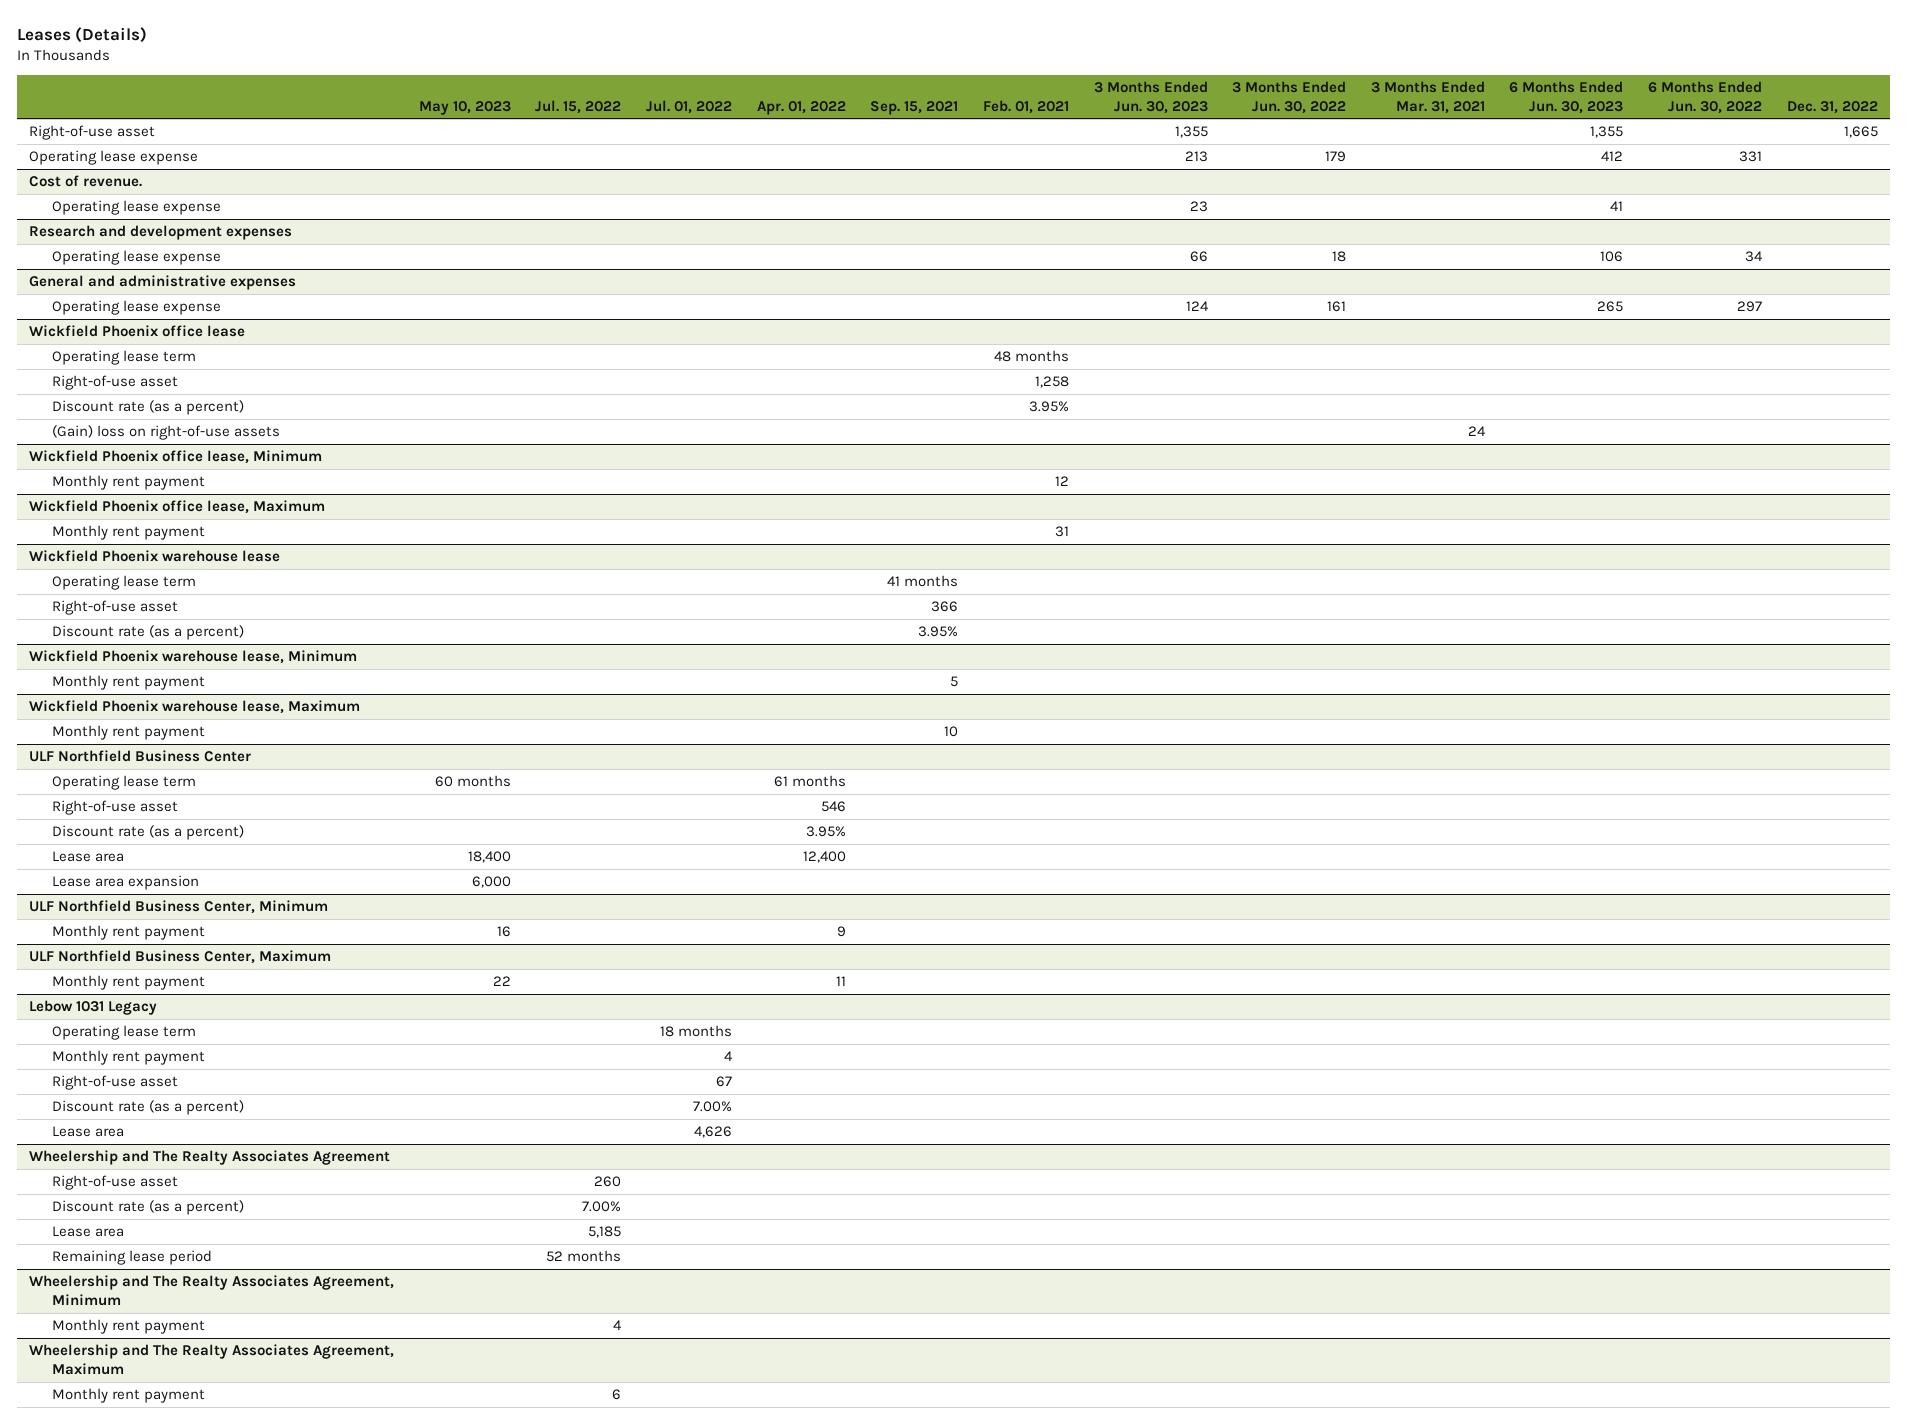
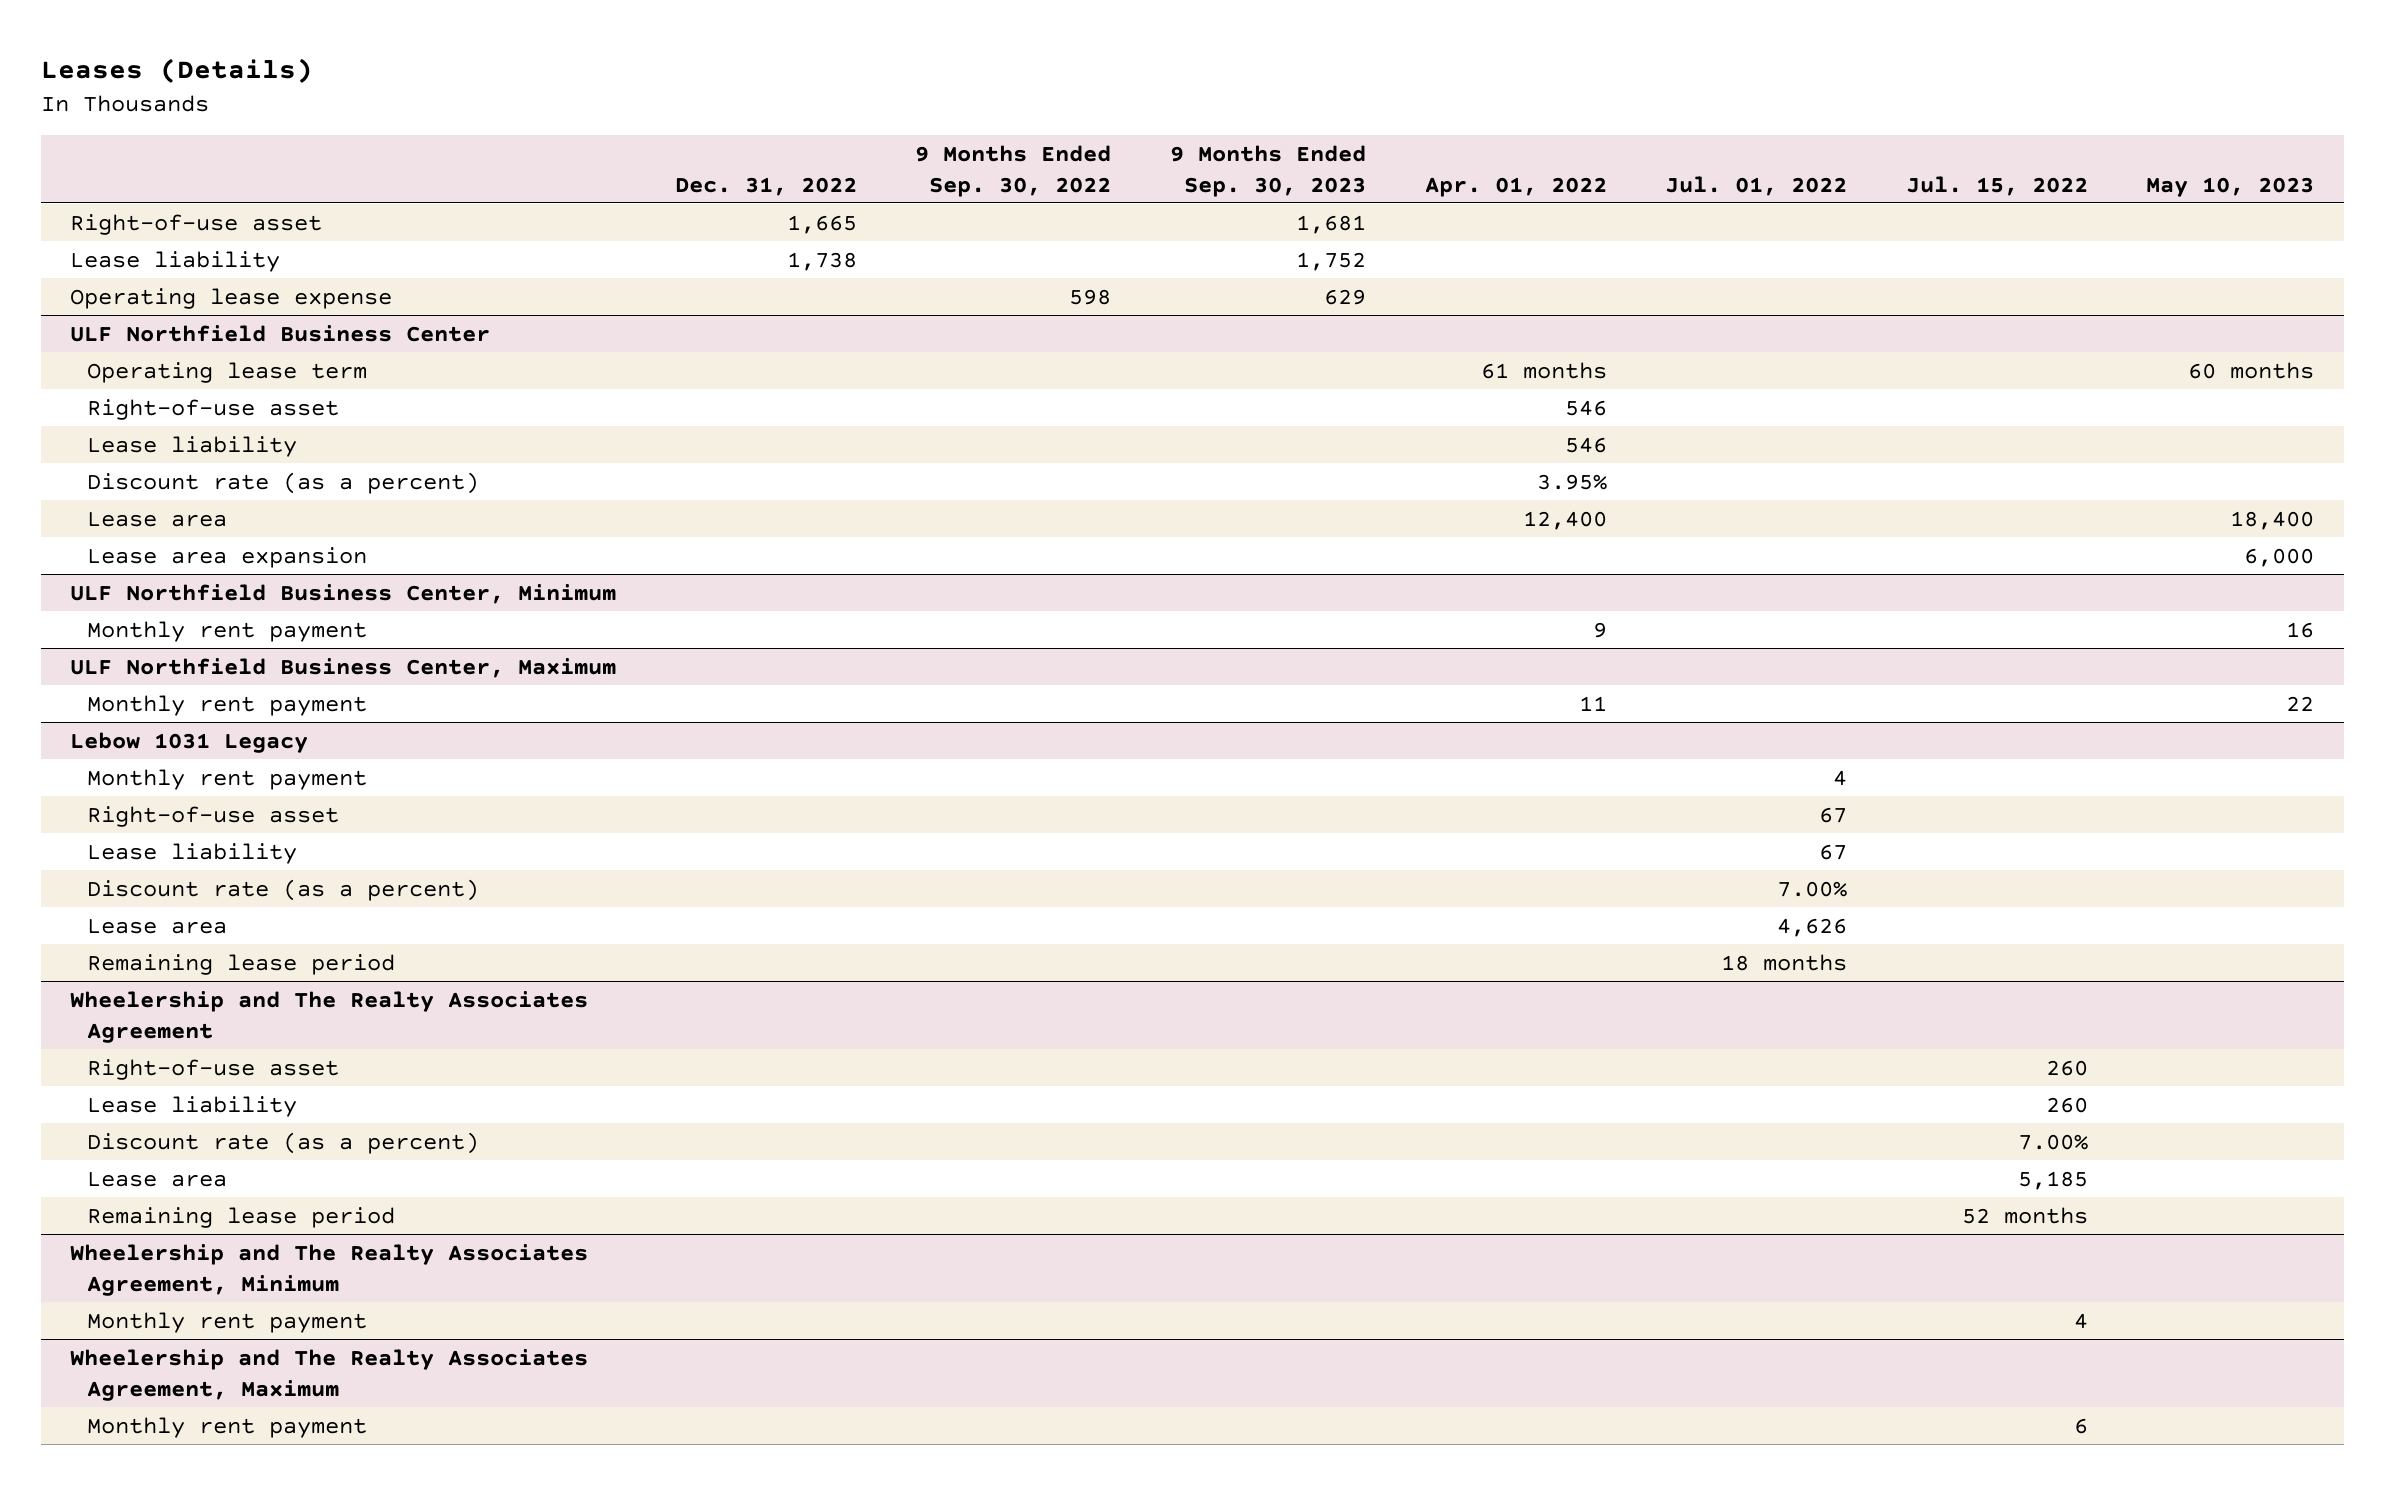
[870,100,959,115] Sep. 15, 2021 -> none
[982,99,1069,114] Feb. 01, 2021 -> none
[1093,80,1208,114] 3 Months Ended Jun. 30, 2023 -> none
[1232,80,1347,114] 3 Months Ended Jun. 30, 2022 -> none
[1370,80,1485,114] 3 Months Ended Mar. 31, 2021 -> none
[1509,80,1624,114] 6 Months Ended Jun. 30, 2023 -> none
[1648,80,1763,114] 6 Months Ended Jun. 30, 2022 -> none
none -> [915,144,1112,197] 9 Months Ended Sep. 30, 2022
none -> [1169,144,1366,197] 9 Months Ended Sep. 30, 2023
none -> [69,250,280,272] Lease liability
[29,174,143,187] Cost of revenue. -> none
[51,199,221,215] Operating lease expense -> none
[29,224,293,240] Research and development expenses -> none
[51,249,221,265] Operating lease expense -> none
[29,274,297,290] General and administrative expenses -> none
[51,299,221,315] Operating lease expense -> none
[29,324,246,337] Wickfield Phoenix office lease -> none
[51,349,196,365] Operating lease term -> none
[51,374,178,390] Right-of-use asset -> none
[51,399,244,415] Discount rate (as a percent) -> none
[51,424,280,440] (Gain) loss on right-of-use assets -> none
[29,449,323,464] Wickfield Phoenix office lease, Minimum -> none
[51,474,205,490] Monthly rent payment -> none
[29,499,326,514] Wickfield Phoenix office lease, Maximum -> none
[51,524,205,540] Monthly rent payment -> none
[29,549,281,562] Wickfield Phoenix warehouse lease -> none
[51,574,196,590] Operating lease term -> none
[51,599,178,615] Right-of-use asset -> none
[51,624,244,640] Discount rate (as a percent) -> none
[29,649,358,664] Wickfield Phoenix warehouse lease, Minimum -> none
[51,674,205,690] Monthly rent payment -> none
[29,699,361,714] Wickfield Phoenix warehouse lease, Maximum -> none
[51,724,205,740] Monthly rent payment -> none
none -> [87,435,298,457] Lease liability
[51,1024,196,1040] Operating lease term -> none
none -> [87,842,298,864] Lease liability
none -> [87,953,396,975] Remaining lease period
none -> [87,1095,298,1117] Lease liability

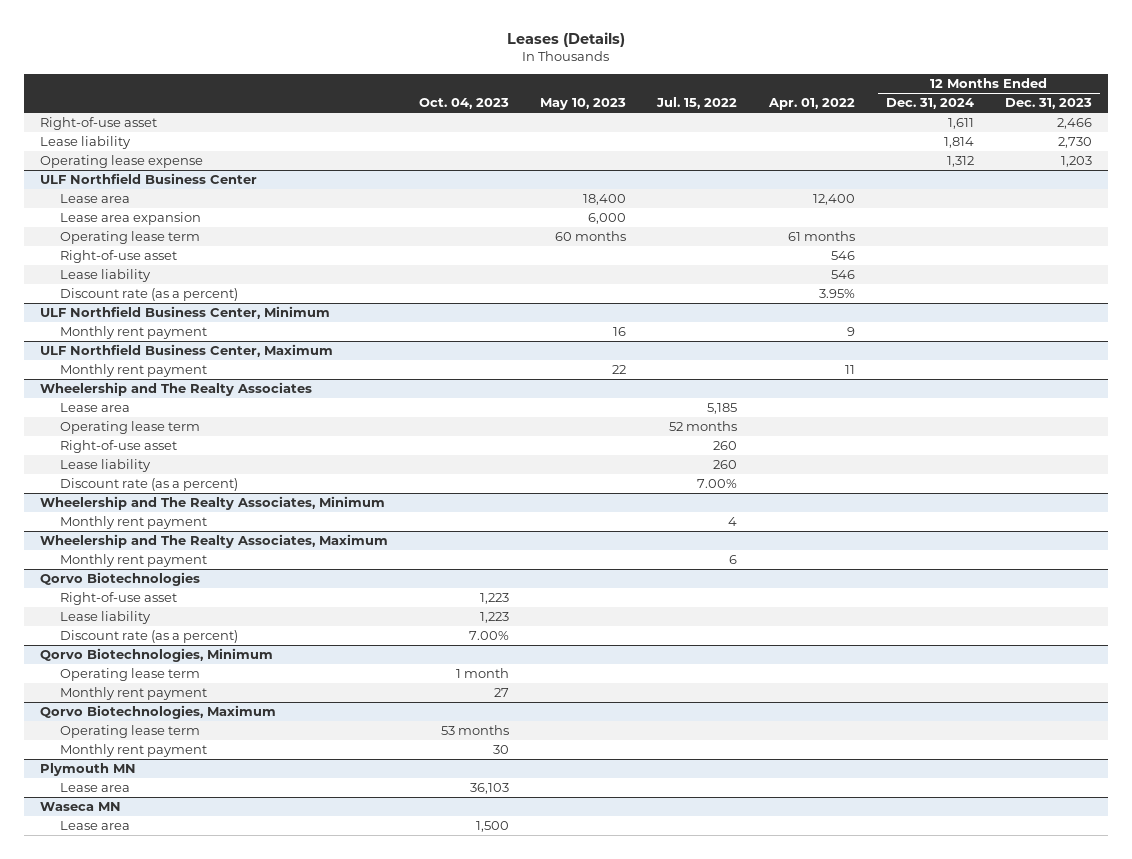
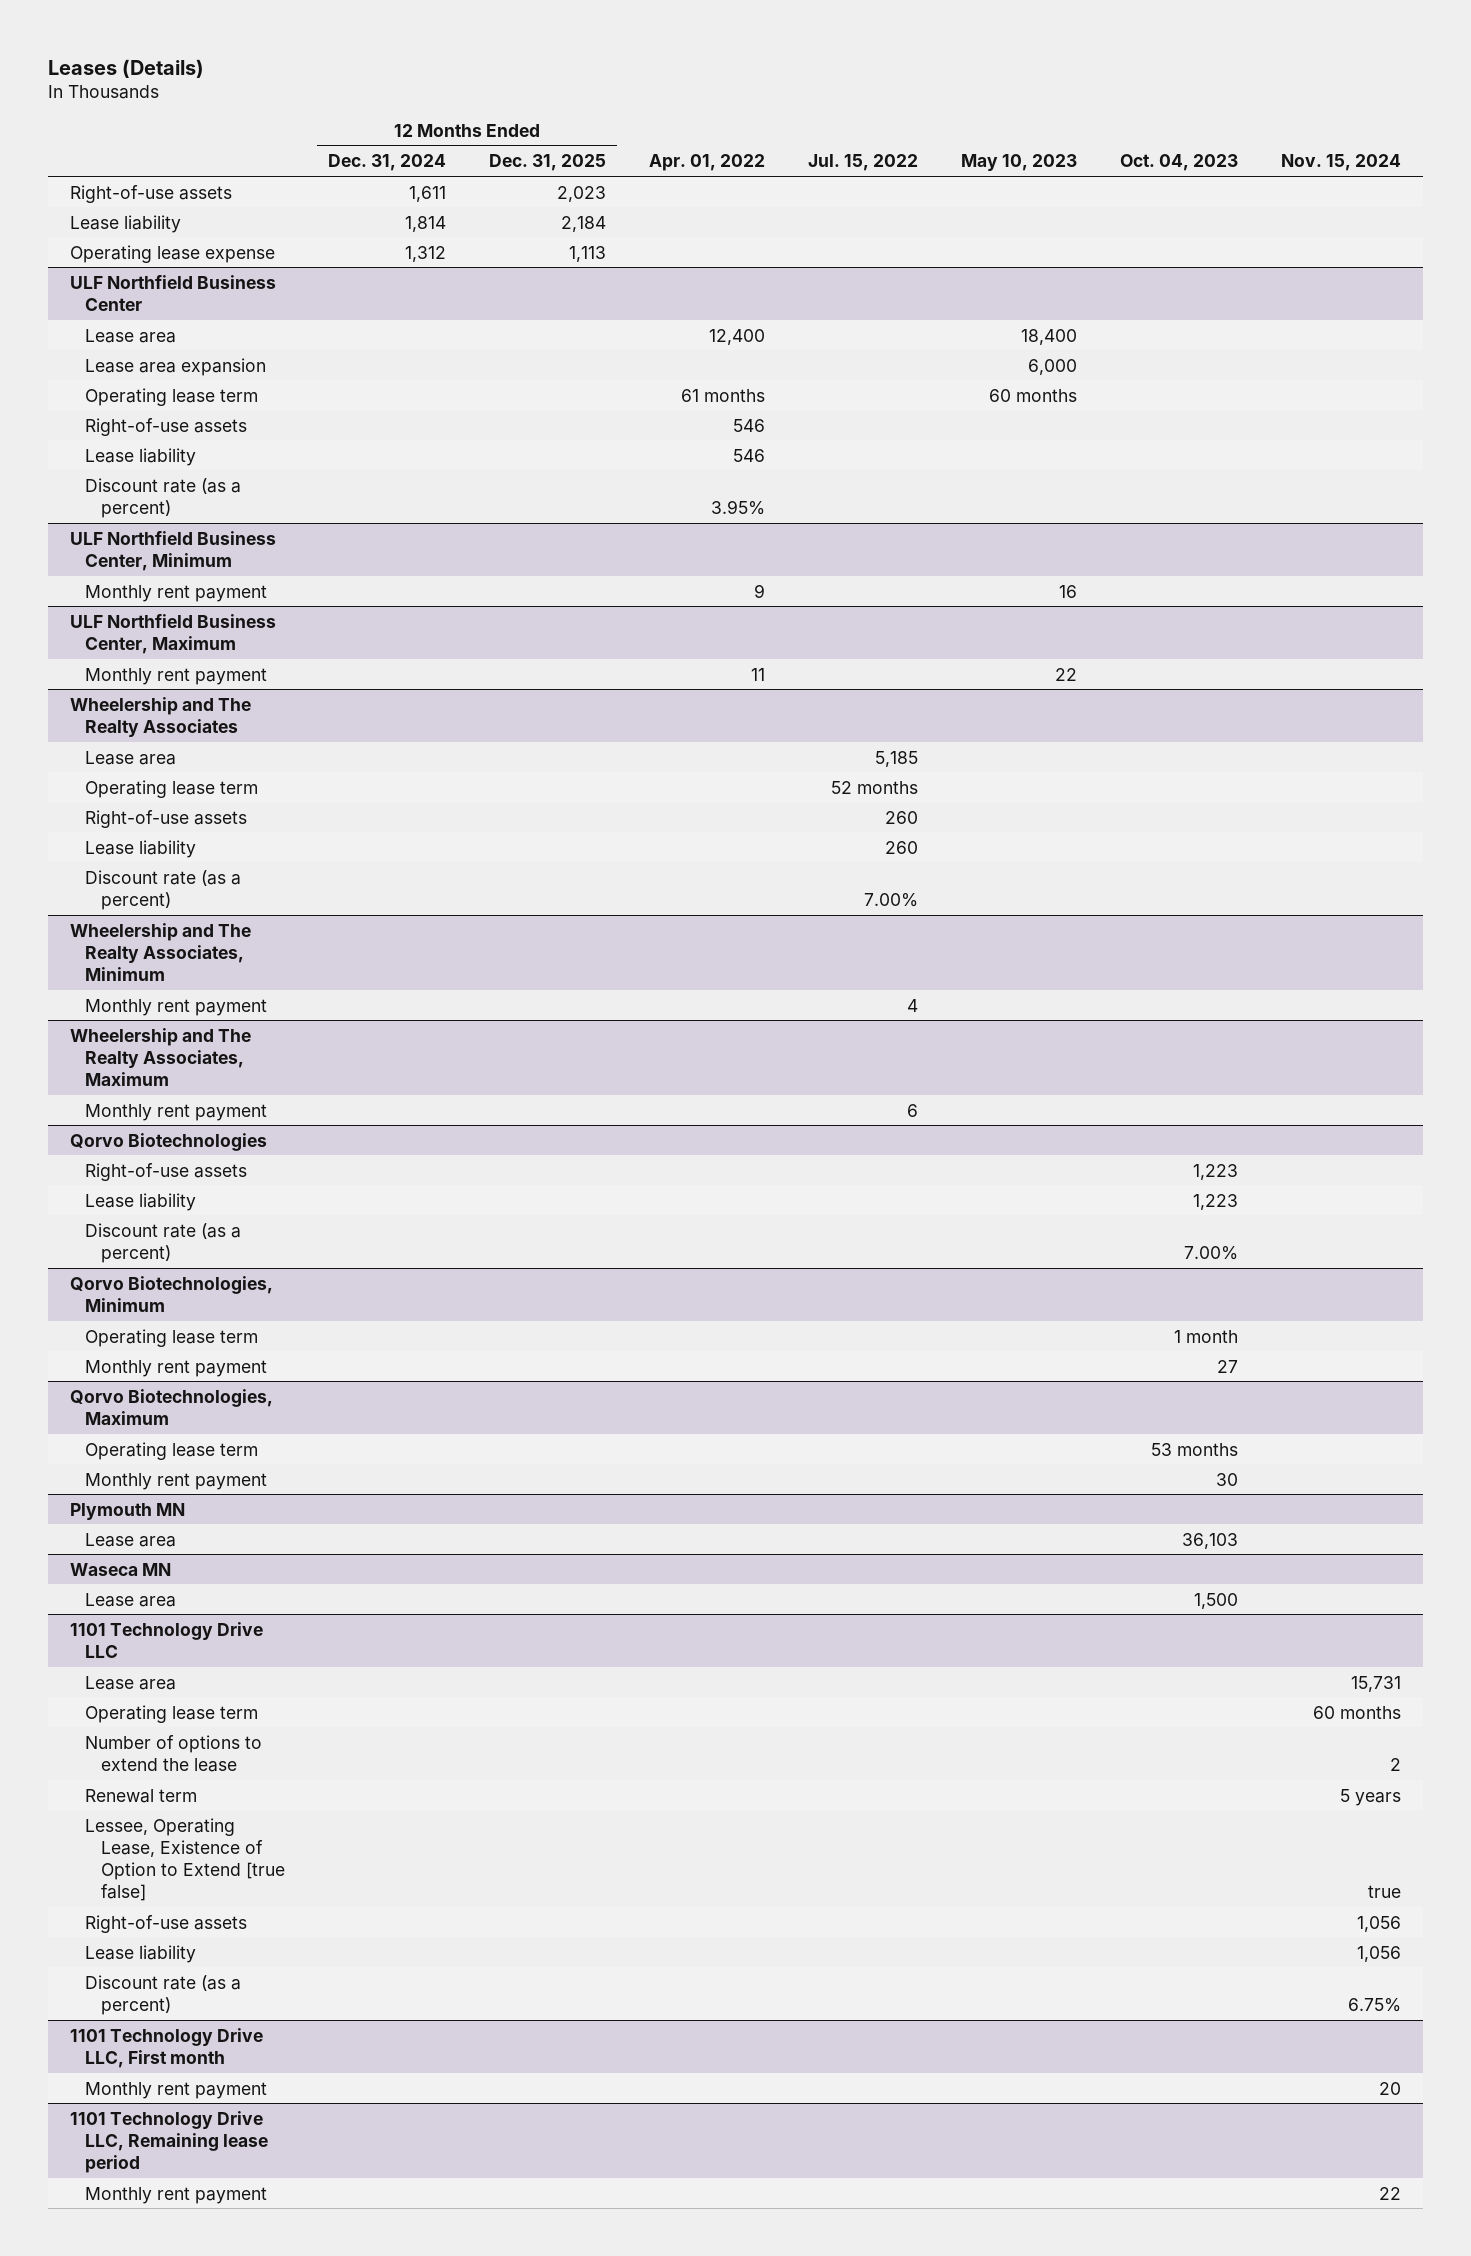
[1005,98,1093,110] Dec. 31, 2023 -> none
none -> [489,154,607,172] Dec. 31, 2025
none -> [1281,154,1402,172] Nov. 15, 2024
[39,117,157,131] Right-of-use asset -> [69,184,232,203] Right-of-use assets
[59,250,177,264] Right-of-use asset -> [85,417,248,436] Right-of-use assets
[59,440,177,454] Right-of-use asset -> [85,809,248,828] Right-of-use assets
[59,592,177,606] Right-of-use asset -> [85,1162,248,1181] Right-of-use assets
none -> [69,1621,263,1658] 1101 Technology Drive LLC
none -> [85,1675,177,1690] Lease area
none -> [85,1704,259,1723] Operating lease term
none -> [85,1734,263,1772] Number of options to extend the lease
none -> [85,1788,198,1803] Renewal term
none -> [85,1817,285,1902] Lessee, Operating Lease, Existence of Option to Extend [true false]
none -> [85,1914,248,1933] Right-of-use assets
none -> [85,1944,197,1963] Lease liability
none -> [85,1974,242,2015] Discount rate (as a percent)
none -> [69,2027,263,2068] 1101 Technology Drive LLC, First month
none -> [85,2081,268,2099] Monthly rent payment
none -> [69,2110,269,2173] 1101 Technology Drive LLC, Remaining lease period
none -> [85,2186,268,2204] Monthly rent payment

